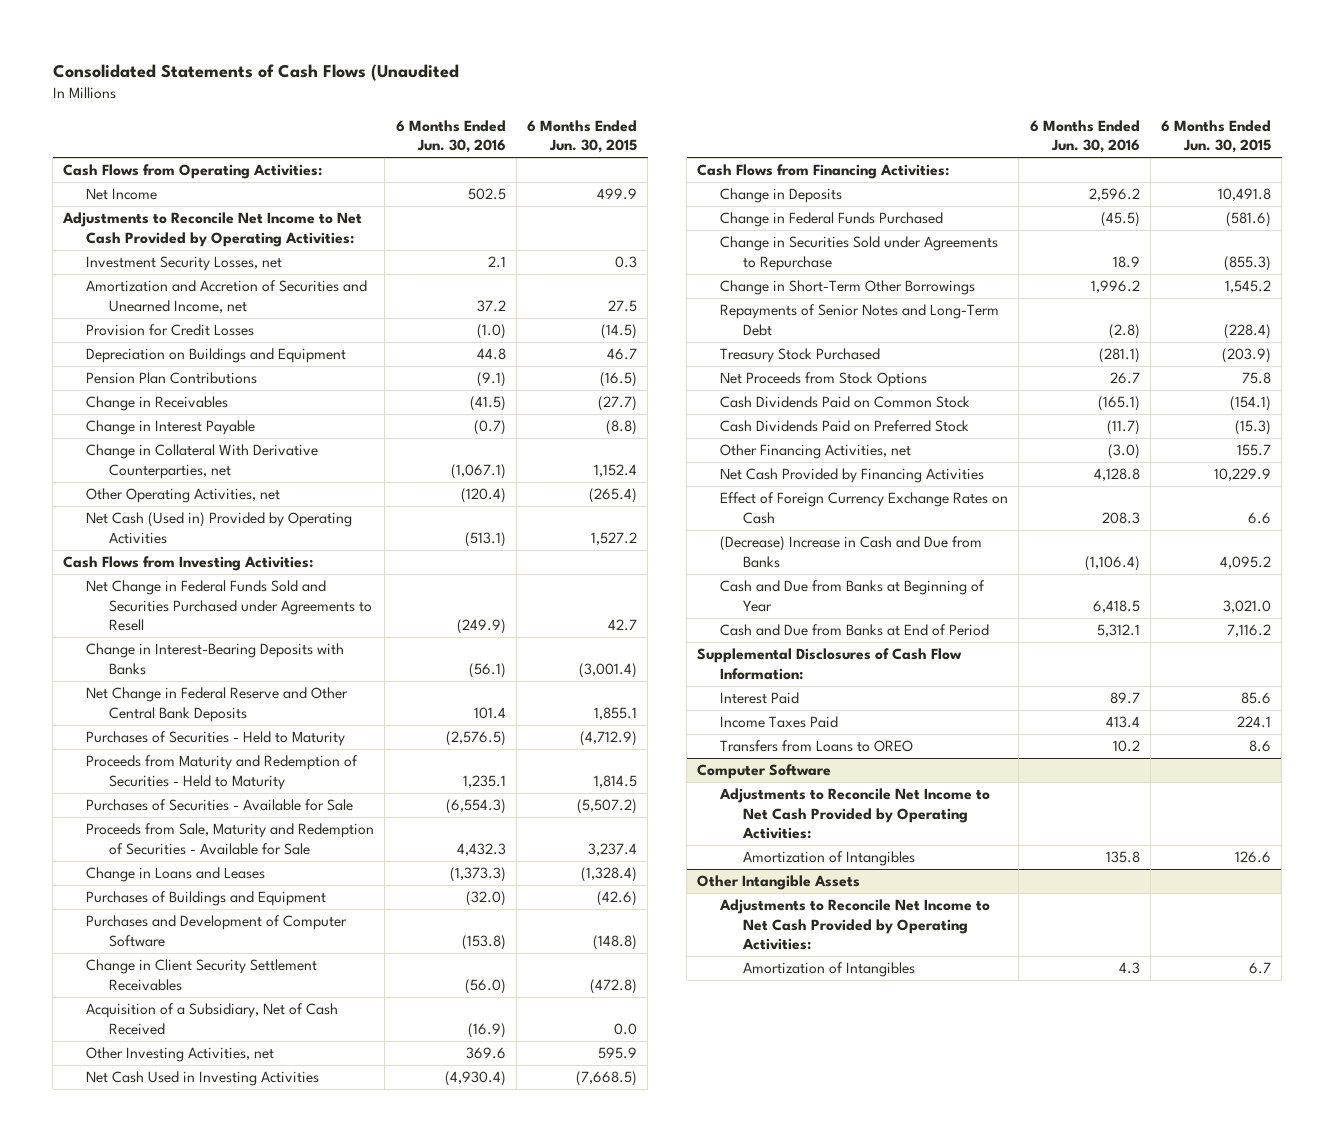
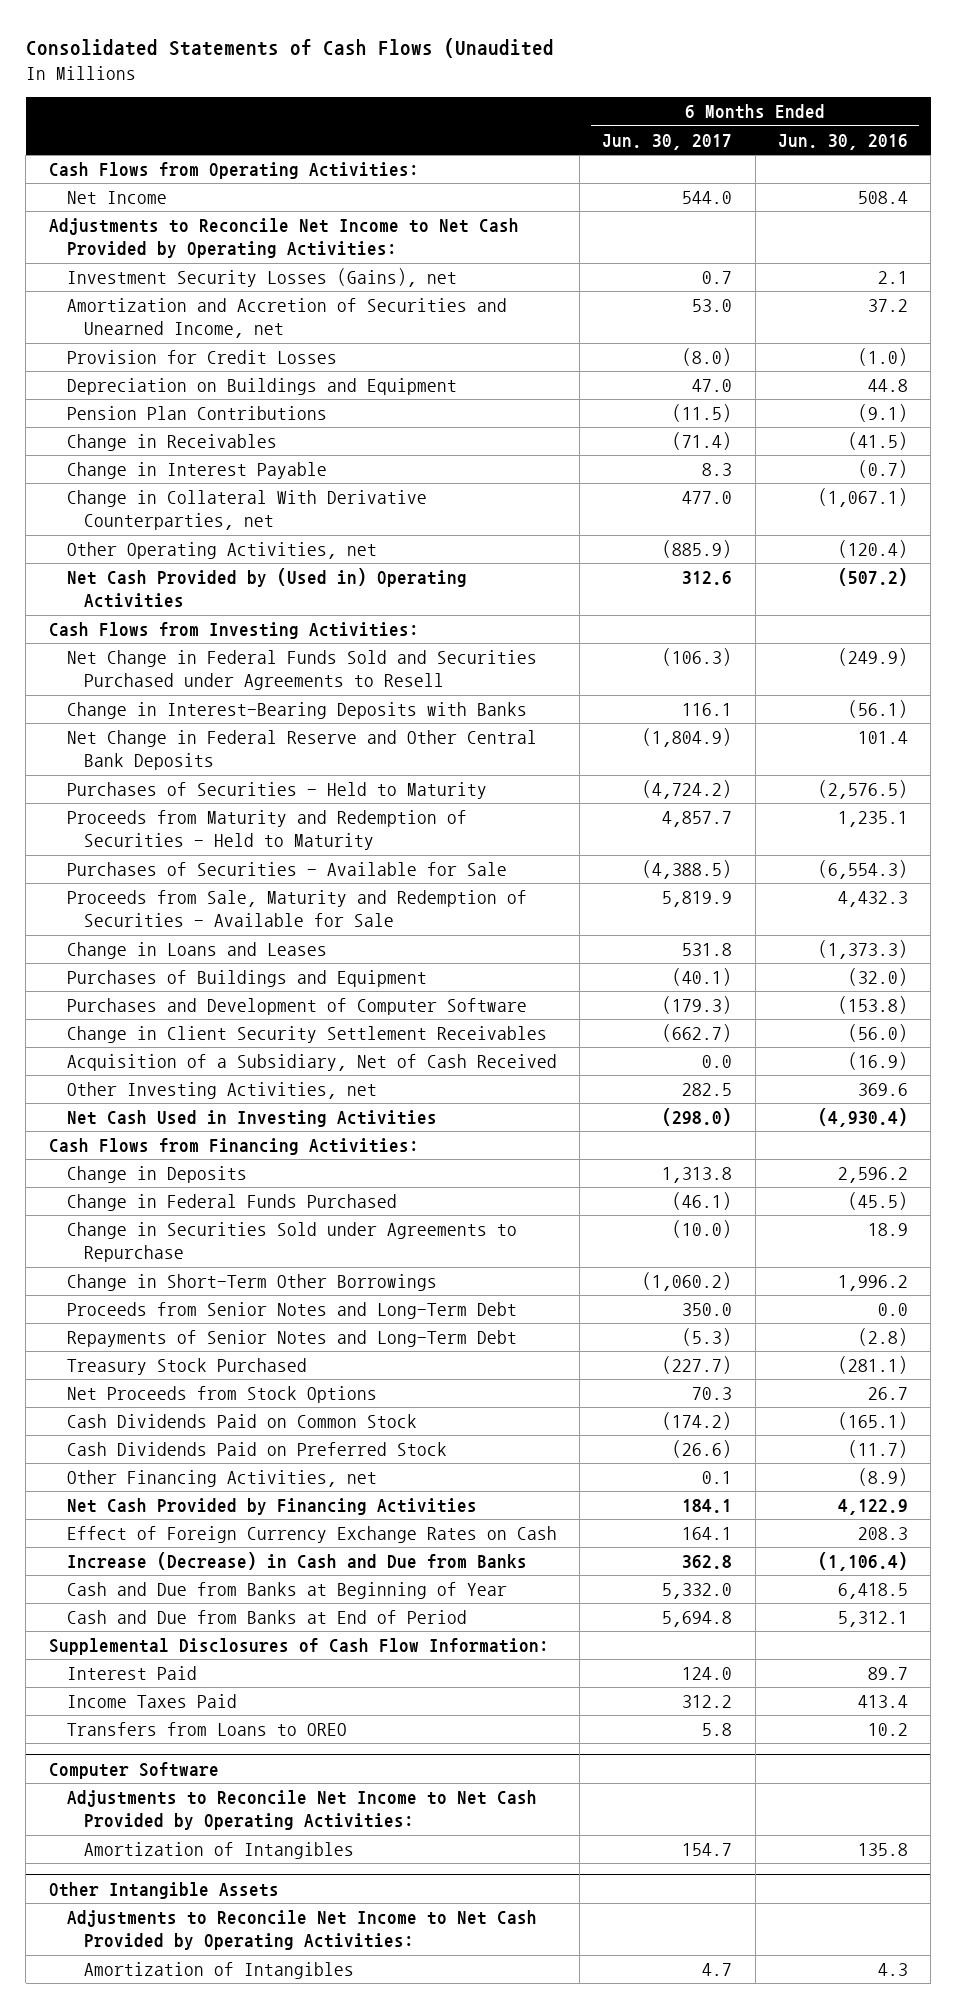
[526,119,637,154] 6 Months Ended Jun. 30, 2015 -> none
none -> [602,133,733,150] Jun. 30, 2017
[467,188,506,201] 502.5 -> [857,191,908,205] 508.4
[86,256,283,272] Investment Security Losses, net -> [66,268,457,288] Investment Security Losses (Gains), net
[86,512,353,544] Net Cash (Used in) Provided by Operating Activities -> [66,568,467,609] Net Cash Provided by (Used in) Operating Activities
[464,531,506,547] (513.1) -> [837,568,908,587] (507.2)
none -> [66,1302,517,1320] Proceeds from Senior Notes and Long-Term Debt
[1107,444,1140,460] (3.0) -> [857,1468,908,1487] (8.9)
[1093,468,1140,482] 4,128.8 -> [837,1499,908,1516] 4,122.9
[720,536,983,568] (Decrease) Increase in Cash and Due from Banks -> [66,1552,527,1571] Increase (Decrease) in Cash and Due from Banks

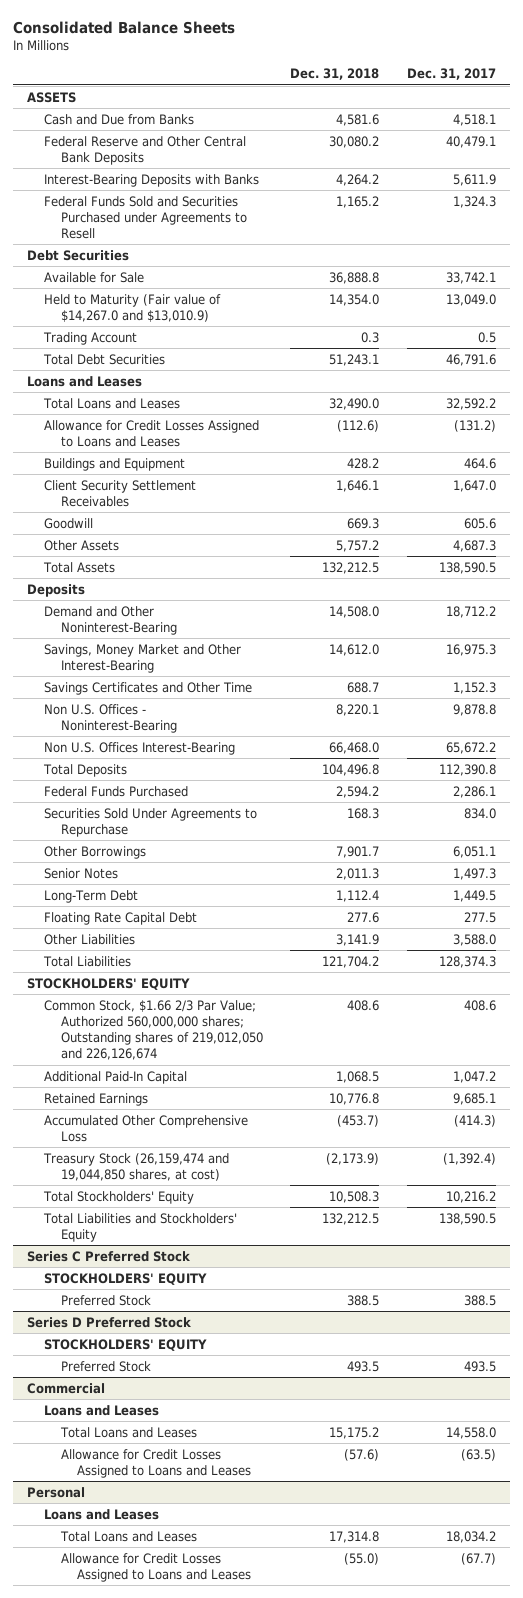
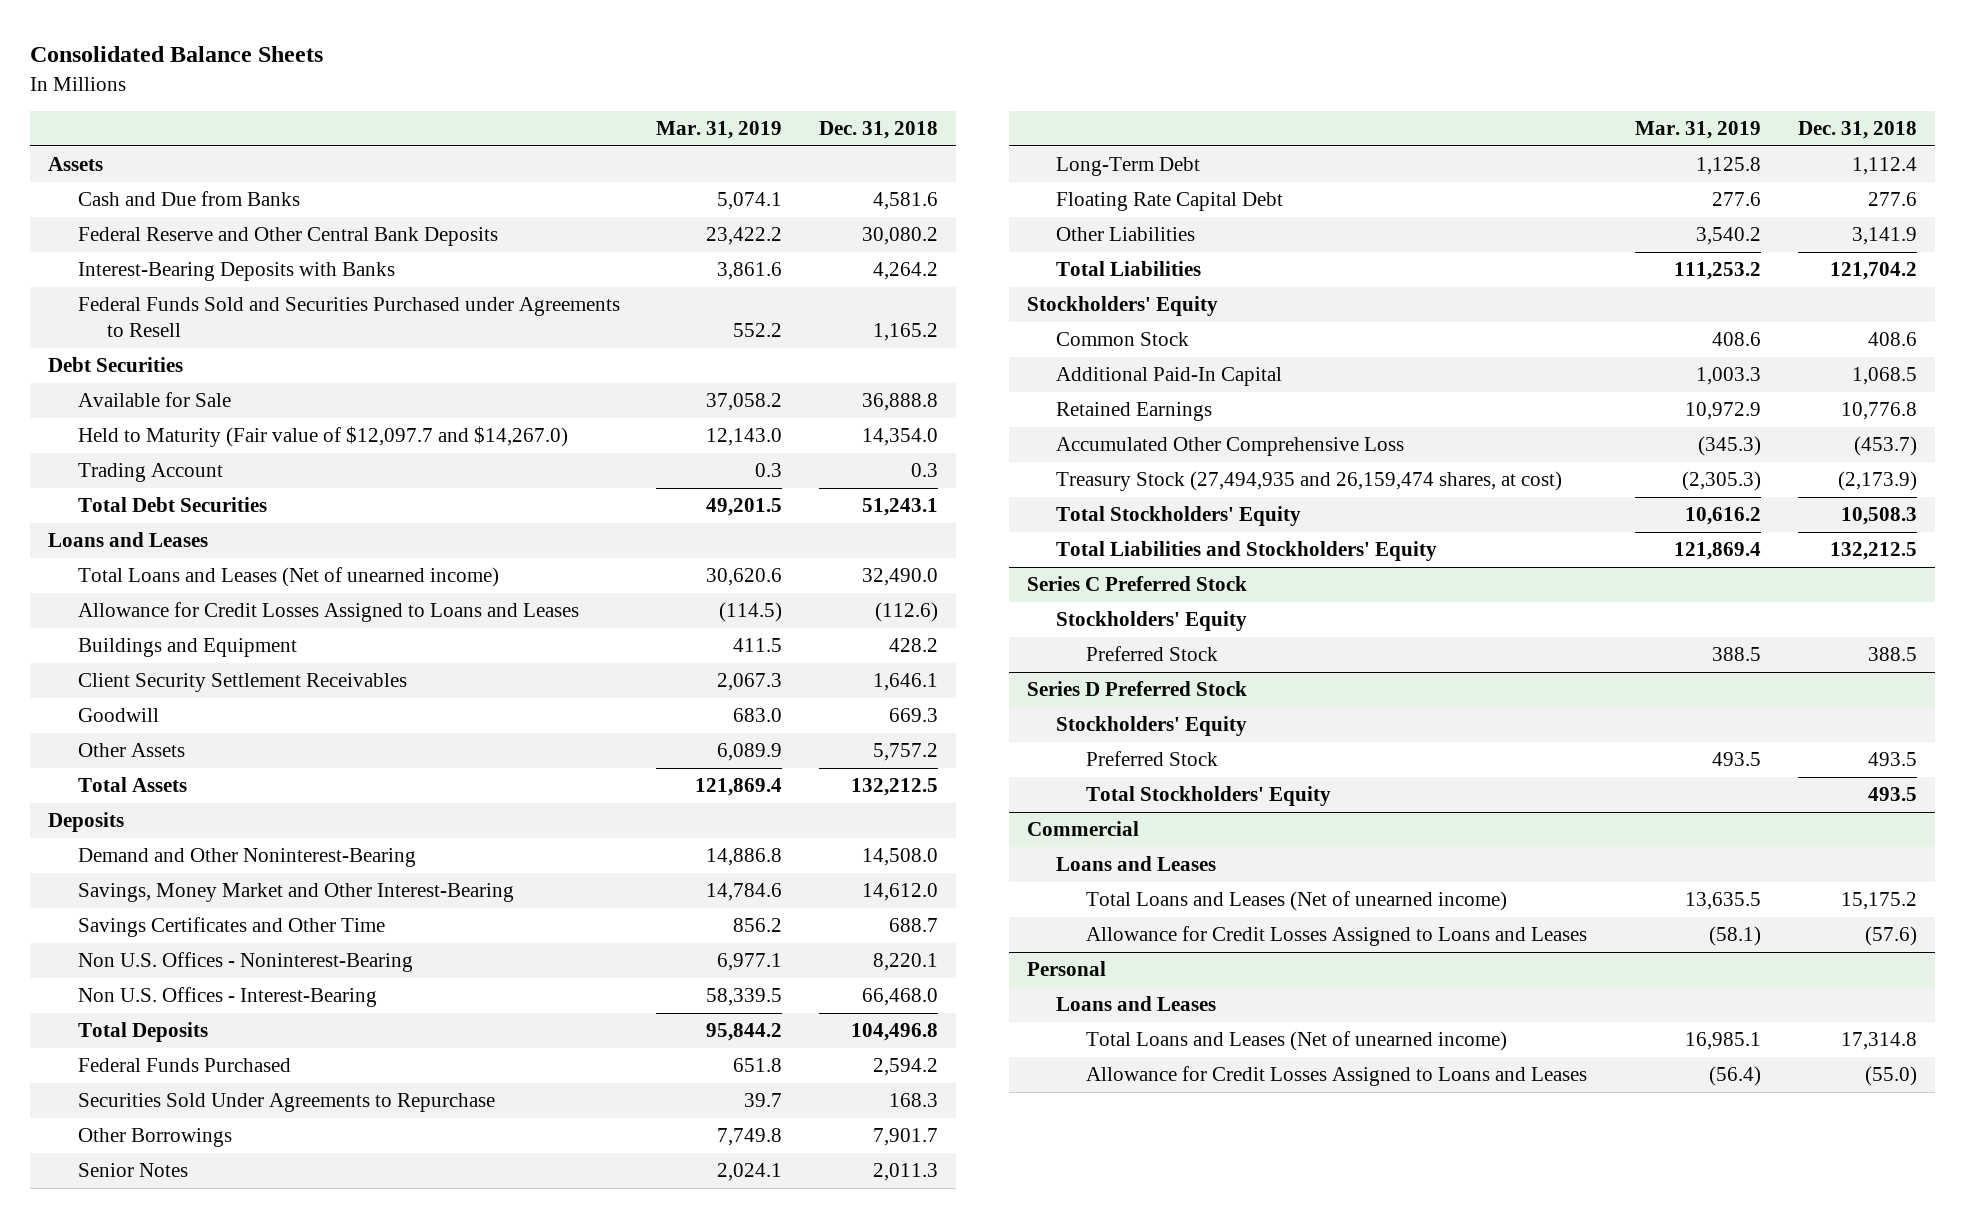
[407,68,497,81] Dec. 31, 2017 -> none
none -> [656,121,783,140] Mar. 31, 2019
[27,91,77,103] ASSETS -> [48,157,104,172] Assets
[43,293,221,322] Held to Maturity (Fair value of $14,267.0 and $13,010.9) -> [77,426,568,448] Held to Maturity (Fair value of $12,097.7 and $14,267.0)
[42,397,180,409] Total Loans and Leases -> [77,567,499,588] Total Loans and Leases (Net of unearned income)
[43,741,235,755] Non U.S. Offices Interest-Bearing -> [77,987,377,1008] Non U.S. Offices - Interest-Bearing
[27,977,191,990] STOCKHOLDERS' EQUITY -> [1026,296,1218,317] Stockholders' Equity
[43,999,263,1061] Common Stock, $1.66 2/3 Par Value; Authorized 560,000,000 shares; Outstanding shares of 219,012,050 and 226,126,674 -> [1056,332,1190,347] Common Stock
[42,1152,229,1181] Treasury Stock (26,159,474 and 19,044,850 shares, at cost) -> [1056,471,1563,492] Treasury Stock (27,494,935 and 26,159,474 shares, at cost)
[43,1272,207,1285] STOCKHOLDERS' EQUITY -> [1056,611,1248,632] Stockholders' Equity
[43,1338,207,1351] STOCKHOLDERS' EQUITY -> [1056,716,1248,737] Stockholders' Equity
none -> [1085,786,1331,807] Total Stockholders' Equity
[59,1426,197,1438] Total Loans and Leases -> [1085,891,1507,912] Total Loans and Leases (Net of unearned income)
[59,1530,197,1542] Total Loans and Leases -> [1085,1031,1507,1052] Total Loans and Leases (Net of unearned income)

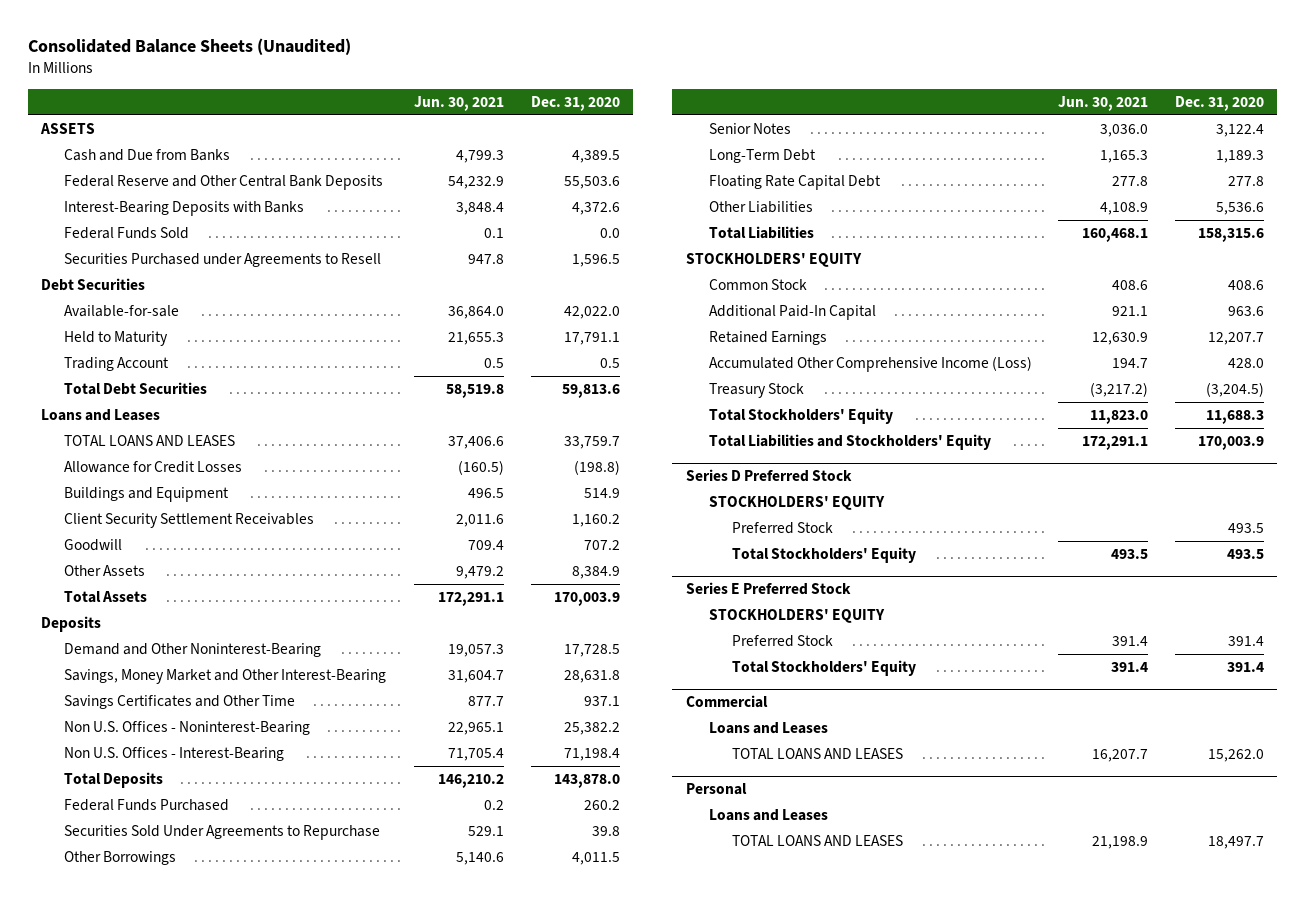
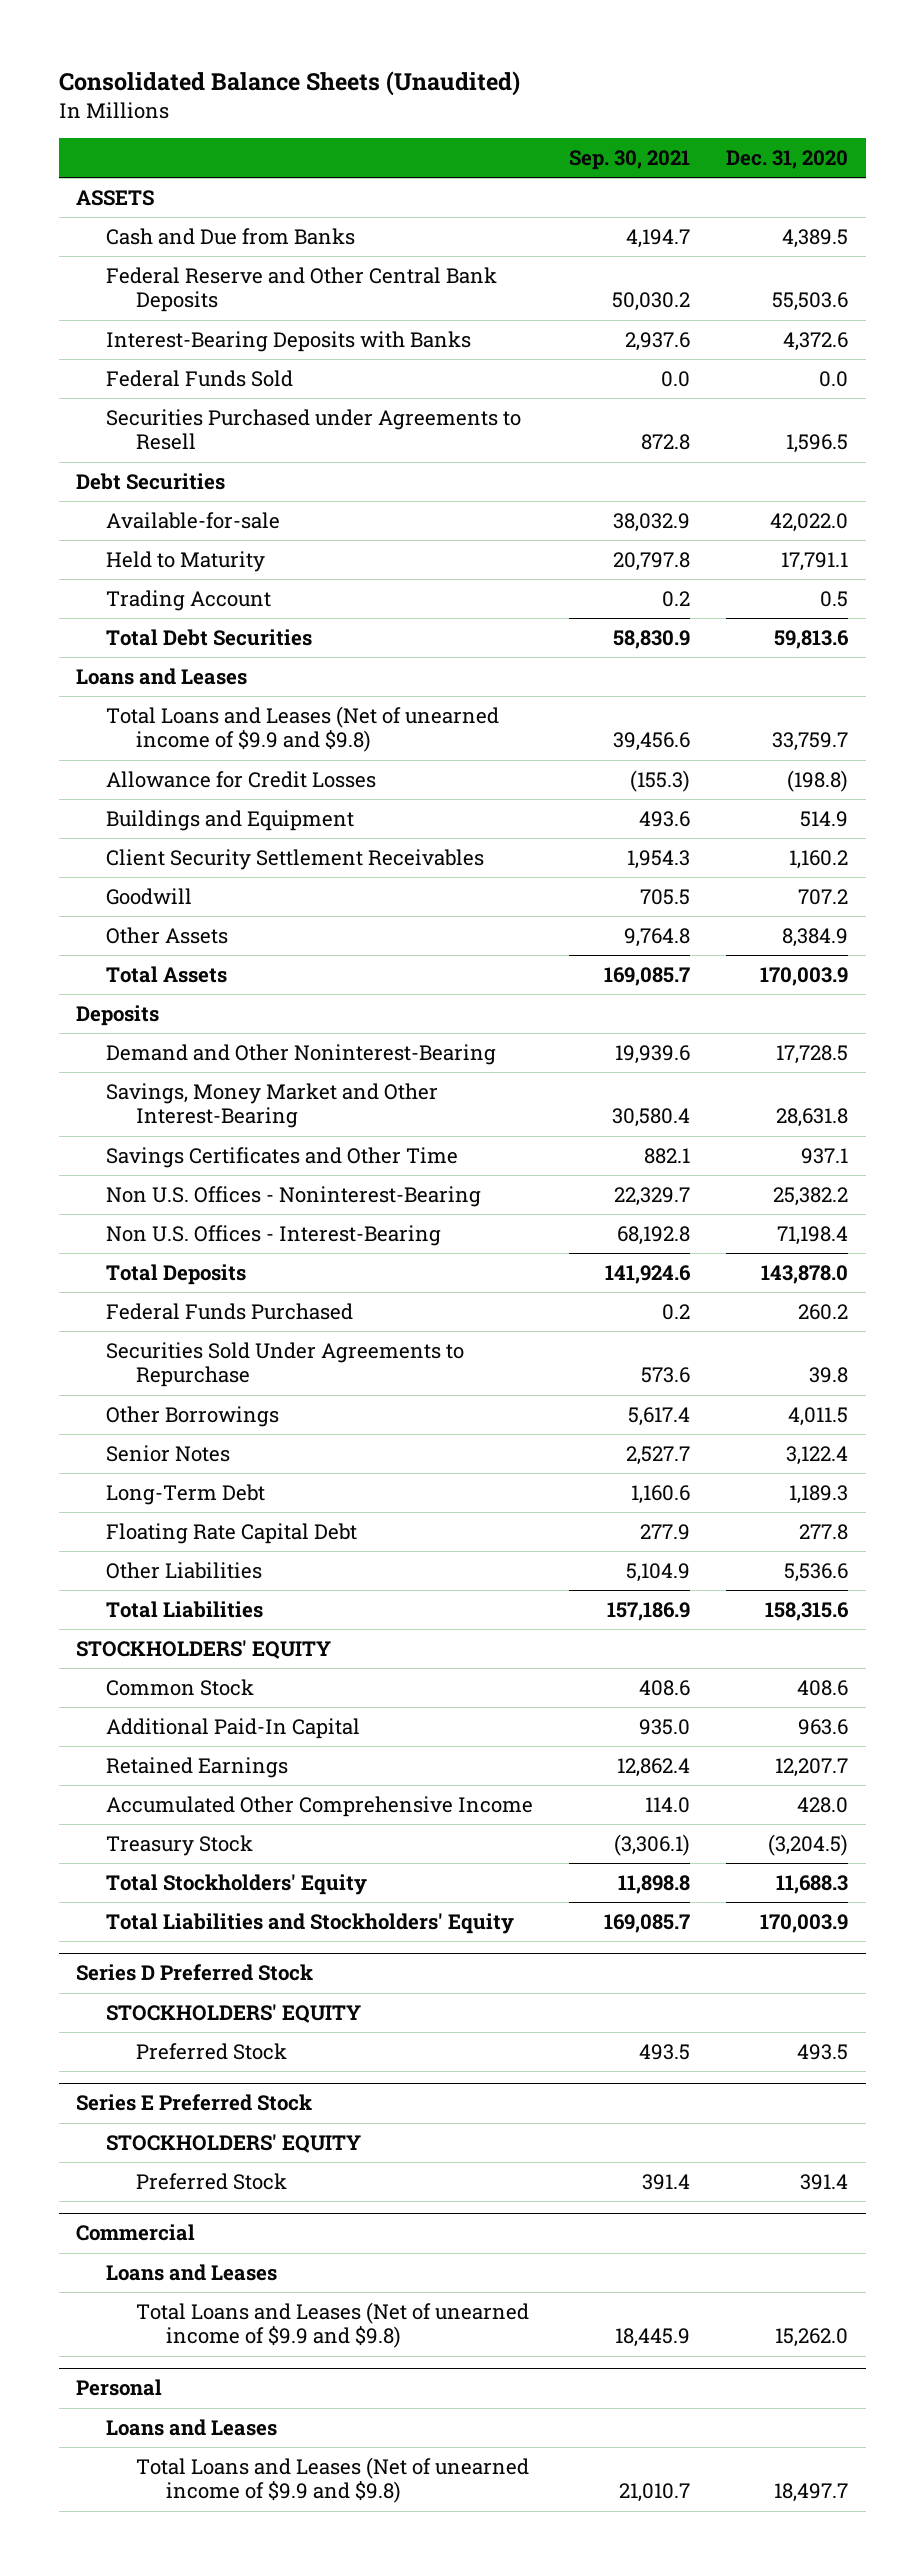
[413,96,504,112] Jun. 30, 2021 -> none
none -> [569,150,691,171] Sep. 30, 2021
[64,434,236,446] TOTAL LOANS AND LEASES -> [106,706,500,753] Total Loans and Leases (Net of unearned income of $9.9 and $9.8)
[708,355,1032,372] Accumulated Other Comprehensive Income (Loss) -> [106,1796,534,1818] Accumulated Other Comprehensive Income
[732,546,917,563] Total Stockholders' Equity -> none
[732,659,917,676] Total Stockholders' Equity -> none
[732,747,904,759] TOTAL LOANS AND LEASES -> [136,2302,530,2349] Total Loans and Leases (Net of unearned income of $9.9 and $9.8)
[732,834,904,846] TOTAL LOANS AND LEASES -> [136,2457,530,2504] Total Loans and Leases (Net of unearned income of $9.9 and $9.8)

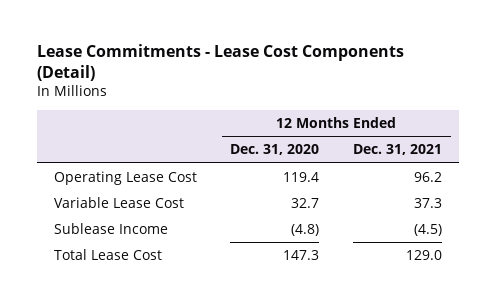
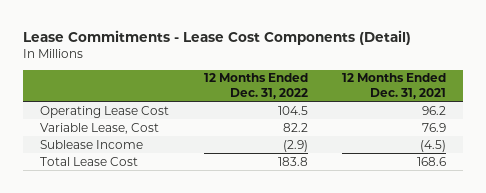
[230,144,320,156] Dec. 31, 2020 -> none
none -> [203,73,308,99] 12 Months Ended Dec. 31, 2022
[53,196,184,208] Variable Lease Cost -> [40,122,160,134] Variable Lease, Cost
[414,197,443,208] 37.3 -> [421,122,446,132] 76.9
[406,249,443,260] 129.0 -> [416,156,446,166] 168.6

